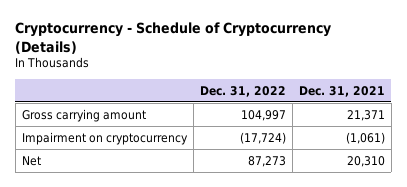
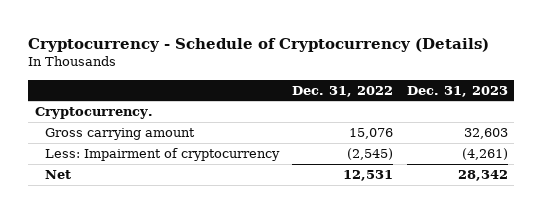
[298,85,385,97] Dec. 31, 2021 -> none
none -> [406,85,508,97] Dec. 31, 2023
none -> [34,107,153,120] Cryptocurrency.
[240,109,286,121] 104,997 -> [349,128,394,140] 15,076
[21,131,188,145] Impairment on cryptocurrency -> [45,148,281,162] Less: Impairment of cryptocurrency
[239,131,286,144] (17,724) -> [347,148,394,161] (2,545)
[247,155,286,167] 87,273 -> [343,170,394,182] 12,531

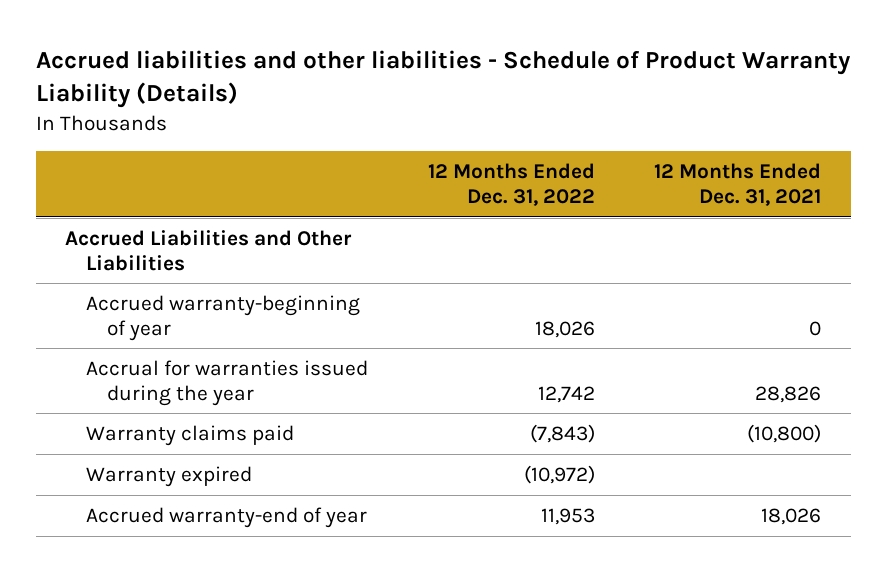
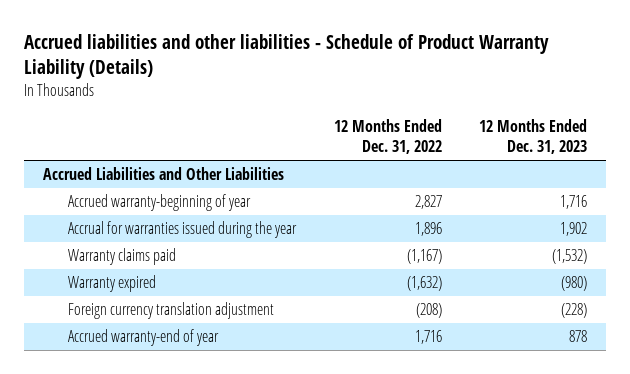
[654,163,822,206] 12 Months Ended Dec. 31, 2021 -> none
none -> [479,118,588,155] 12 Months Ended Dec. 31, 2023
[534,320,595,338] 18,026 -> [414,195,442,210] 2,827
[537,385,595,403] 12,742 -> [414,222,442,237] 1,896
[529,424,595,444] (7,843) -> [406,249,442,265] (1,167)
[523,465,595,485] (10,972) -> [406,276,442,292] (1,632)
none -> [68,302,275,320] Foreign currency translation adjustment
[540,508,595,526] 11,953 -> [414,330,442,345] 1,716

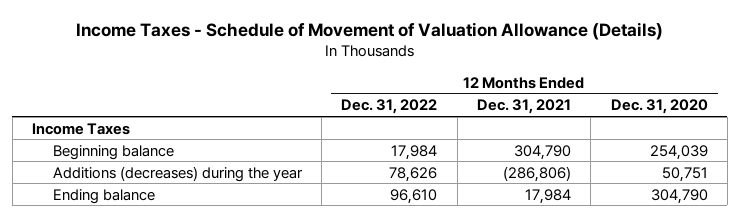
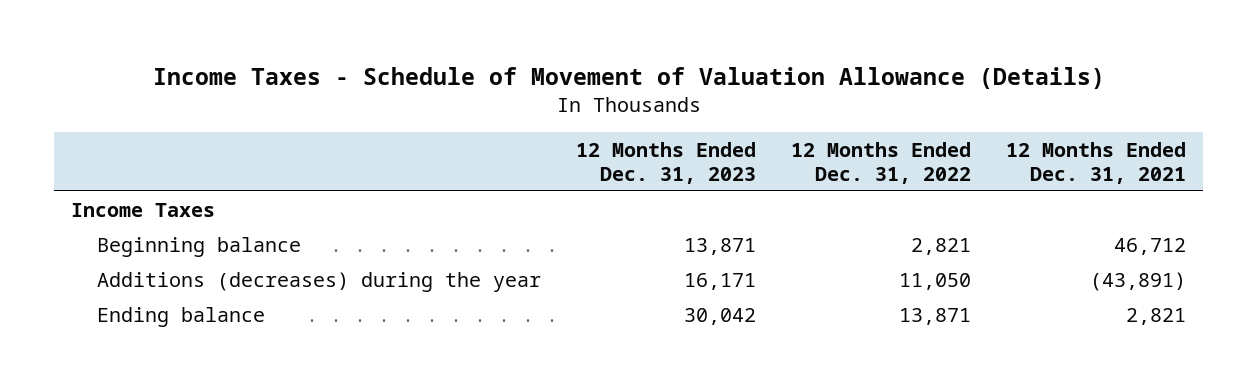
[610,99,708,115] Dec. 31, 2020 -> none
none -> [575,142,756,184] 12 Months Ended Dec. 31, 2023
[391,144,438,160] 17,984 -> [910,237,971,255] 2,821
[513,144,571,160] 304,790 -> [1113,237,1186,255] 46,712
[389,166,438,182] 78,626 -> [898,272,971,290] 11,050
[502,165,571,182] (286,806) -> [1089,271,1186,291] (43,891)
[390,188,438,204] 96,610 -> [898,307,971,325] 13,871
[524,188,571,204] 17,984 -> [1125,307,1186,325] 2,821

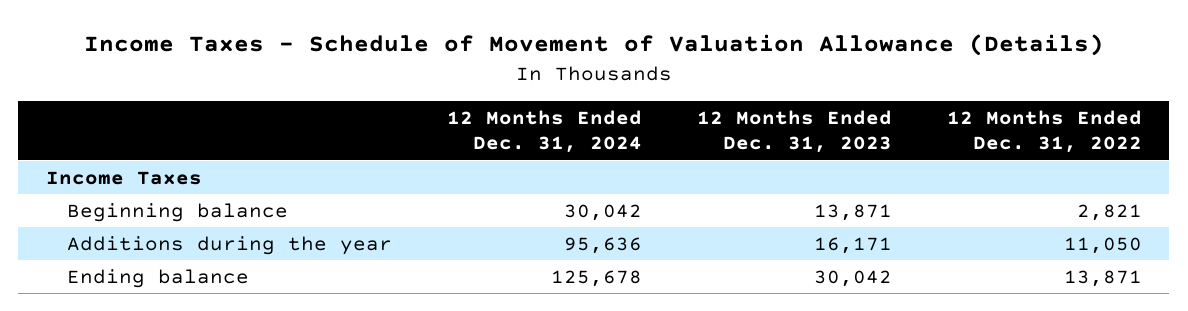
[1005,142,1186,184] 12 Months Ended Dec. 31, 2021 -> none
none -> [447,110,643,154] 12 Months Ended Dec. 31, 2024
[96,271,541,292] Additions (decreases) during the year -> [67,235,393,255] Additions during the year

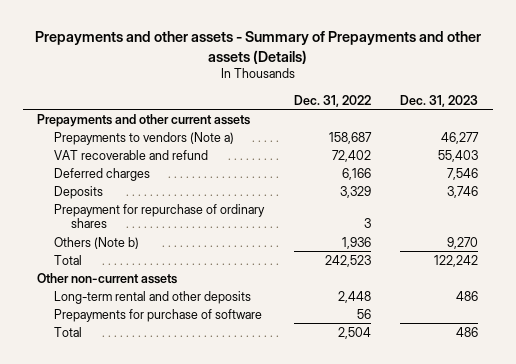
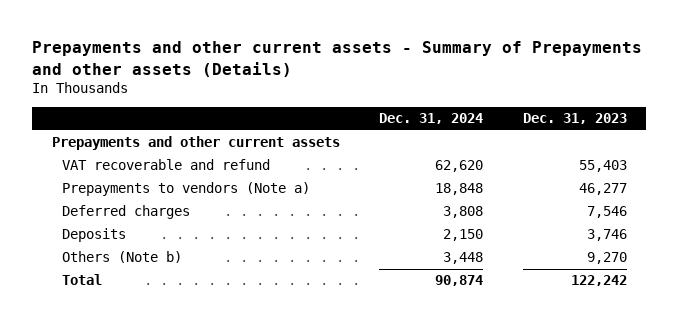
[34,31,481,64] Prepayments and other assets - Summary of Prepayments and other assets (Details) -> [32,41,643,77] Prepayments and other current assets - Summary of Prepayments and other assets (Details)
[293,94,371,107] Dec. 31, 2022 -> none
none -> [379,113,484,125] Dec. 31, 2024
[54,131,235,145] Prepayments to vendors (Note a) -> [61,182,310,197] Prepayments to vendors (Note a)
[54,203,266,229] Prepayment for repurchase of ordinary shares -> none
[37,272,178,284] Other non-current assets -> none
[54,290,252,304] Long-term rental and other deposits -> none
[54,308,263,322] Prepayments for purchase of software -> none
[54,326,83,337] Total -> none

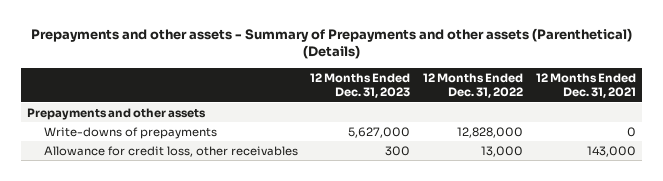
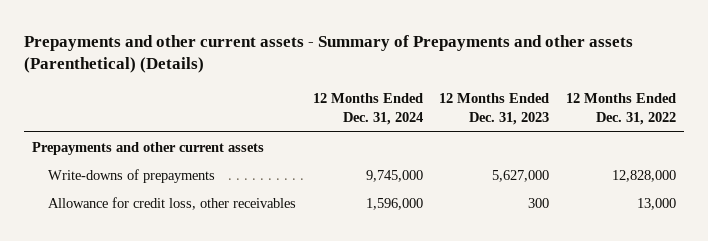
[30,27,632,60] Prepayments and other assets - Summary of Prepayments and other assets (Parenthetical) (Details) -> [23,34,633,74] Prepayments and other current assets - Summary of Prepayments and other assets (Parenthetical) (Details)
[535,72,636,99] 12 Months Ended Dec. 31, 2021 -> none
none -> [312,93,423,126] 12 Months Ended Dec. 31, 2024
[27,107,207,120] Prepayments and other assets -> [32,141,265,155] Prepayments and other current assets

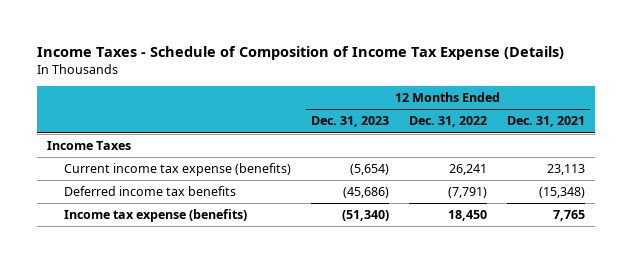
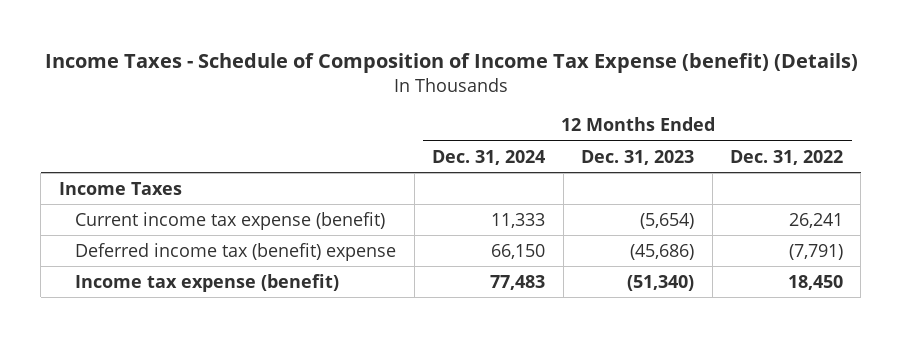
[37,45,565,60] Income Taxes - Schedule of Composition of Income Tax Expense (Details) -> [44,53,858,74] Income Taxes - Schedule of Composition of Income Tax Expense (benefit) (Details)
[507,116,586,128] Dec. 31, 2021 -> none
none -> [432,149,546,165] Dec. 31, 2024
[64,163,292,177] Current income tax expense (benefits) -> [75,211,386,230] Current income tax expense (benefit)
[64,186,237,197] Deferred income tax benefits -> [75,242,397,261] Deferred income tax (benefit) expense
[64,209,248,223] Income tax expense (benefits) -> [75,273,340,292] Income tax expense (benefit)

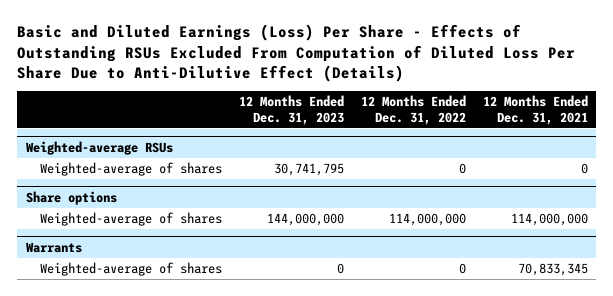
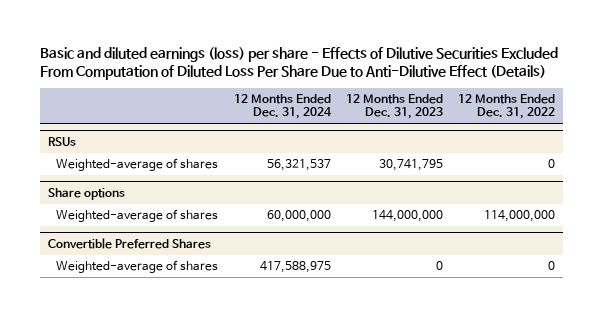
[17,24,576,82] Basic and Diluted Earnings (Loss) Per Share - Effects of Outstanding RSUs Excluded From Computation of Diluted Loss Per Share Due to Anti-Dilutive Effect (Details) -> [39,46,558,80] Basic and diluted earnings (loss) per share - Effects of Dilutive Securities Excluded From Computation of Diluted Loss Per Share Due to Anti-Dilutive Effect (Details)
[482,94,588,125] 12 Months Ended Dec. 31, 2021 -> none
none -> [233,93,332,120] 12 Months Ended Dec. 31, 2024
[25,140,173,155] Weighted-average RSUs -> [47,136,76,146] RSUs
[25,241,82,253] Warrants -> none
none -> [47,237,211,249] Convertible Preferred Shares

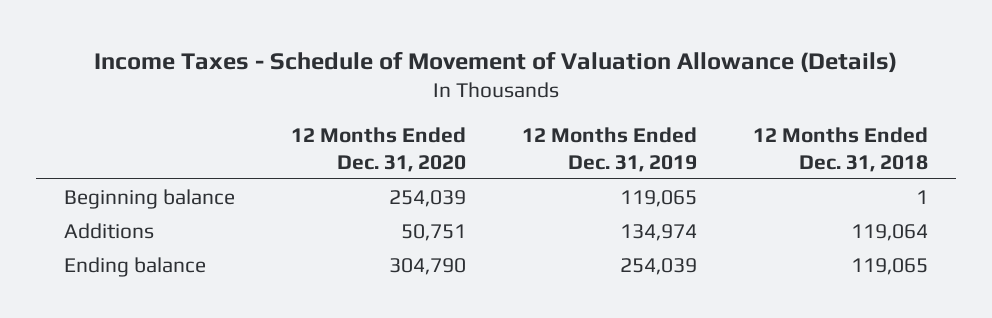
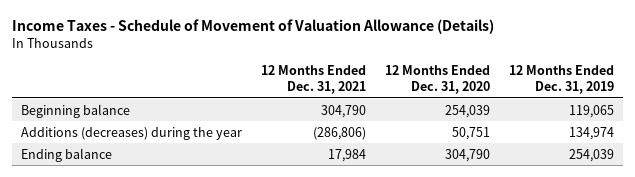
[752,126,928,172] 12 Months Ended Dec. 31, 2018 -> none
none -> [261,65,367,95] 12 Months Ended Dec. 31, 2021
[64,222,155,239] Additions -> [21,126,243,140] Additions (decreases) during the year

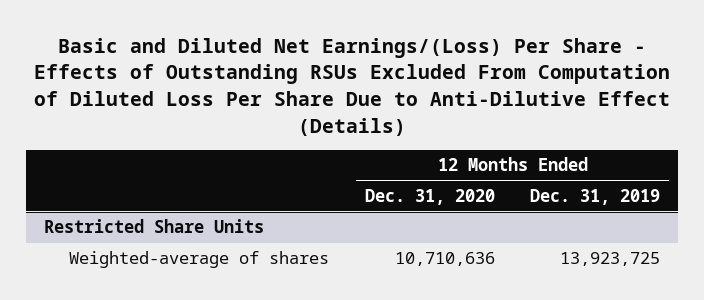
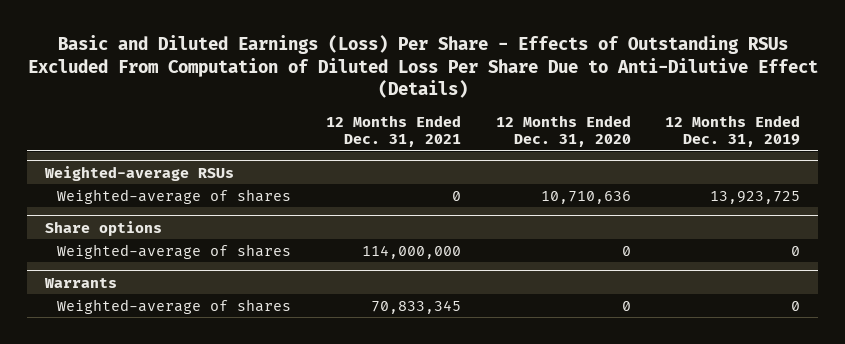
[34,37,671,136] Basic and Diluted Net Earnings/(Loss) Per Share - Effects of Outstanding RSUs Excluded From Computation of Diluted Loss Per Share Due to Anti-Dilutive Effect (Details) -> [27,35,818,99] Basic and Diluted Earnings (Loss) Per Share - Effects of Outstanding RSUs Excluded From Computation of Diluted Loss Per Share Due to Anti-Dilutive Effect (Details)
none -> [325,114,461,148] 12 Months Ended Dec. 31, 2021
[43,219,264,234] Restricted Share Units -> [43,165,234,181] Weighted-average RSUs
none -> [44,220,162,236] Share options
none -> [57,243,292,259] Weighted-average of shares
none -> [43,277,117,288] Warrants
none -> [57,298,292,314] Weighted-average of shares

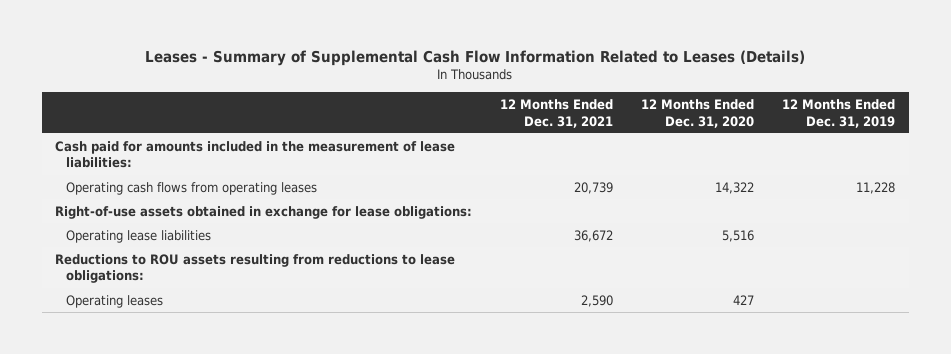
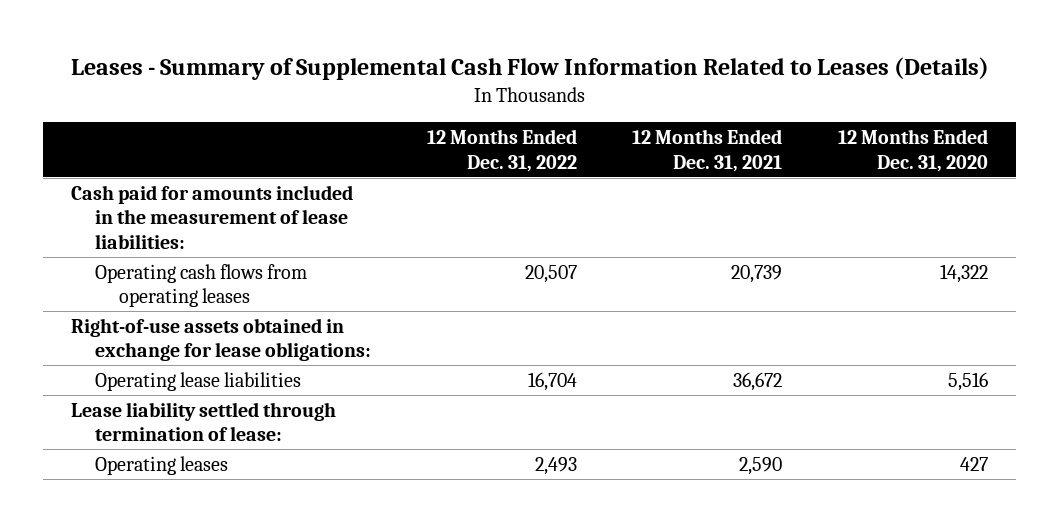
[782,98,896,128] 12 Months Ended Dec. 31, 2019 -> none
none -> [426,129,577,172] 12 Months Ended Dec. 31, 2022
[55,253,456,284] Reductions to ROU assets resulting from reductions to lease obligations: -> [71,401,337,442] Lease liability settled through termination of lease:

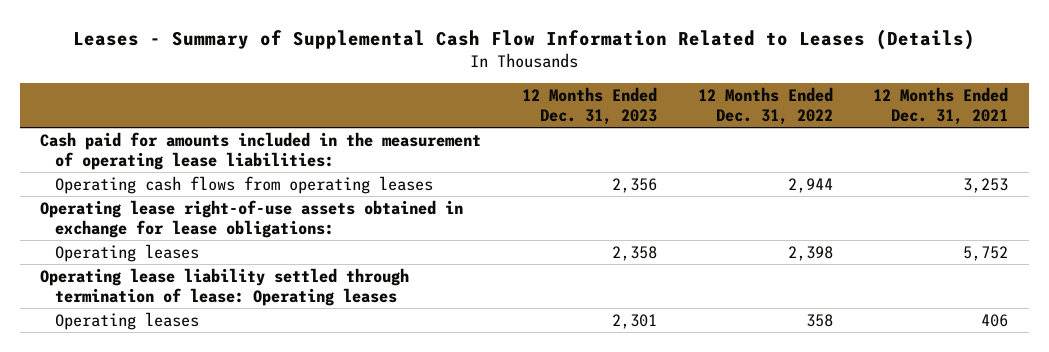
[837,129,988,172] 12 Months Ended Dec. 31, 2020 -> none
none -> [521,87,657,125] 12 Months Ended Dec. 31, 2023
[71,184,354,249] Cash paid for amounts included in the measurement of lease liabilities: -> [40,131,482,170] Cash paid for amounts included in the measurement of operating lease liabilities:
[524,264,577,283] 20,507 -> [787,177,833,193] 2,944
[731,264,783,283] 20,739 -> [963,177,1009,193] 3,253
[71,317,372,362] Right-of-use assets obtained in exchange for lease obligations: -> [40,199,464,238] Operating lease right-of-use assets obtained in exchange for lease obligations:
[95,371,302,391] Operating lease liabilities -> [55,243,200,262] Operating leases
[527,371,577,391] 16,704 -> [787,245,833,261] 2,398
[733,371,783,391] 36,672 -> [963,245,1009,261] 5,752
[71,401,337,442] Lease liability settled through termination of lease: -> [40,267,410,306] Operating lease liability settled through termination of lease: Operating leases
[534,456,577,475] 2,493 -> [805,313,833,327] 358
[739,456,783,475] 2,590 -> [981,313,1009,327] 406

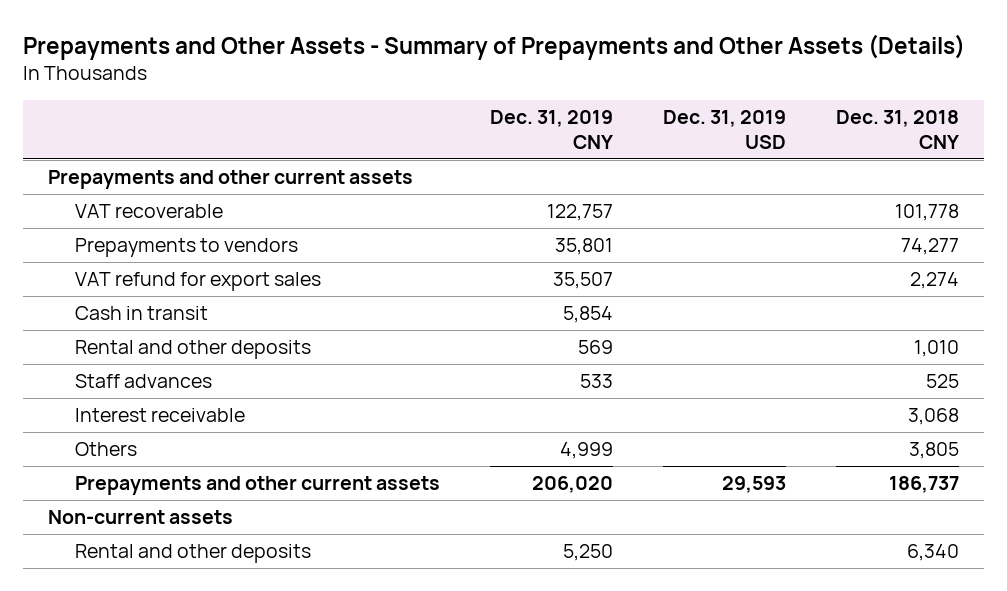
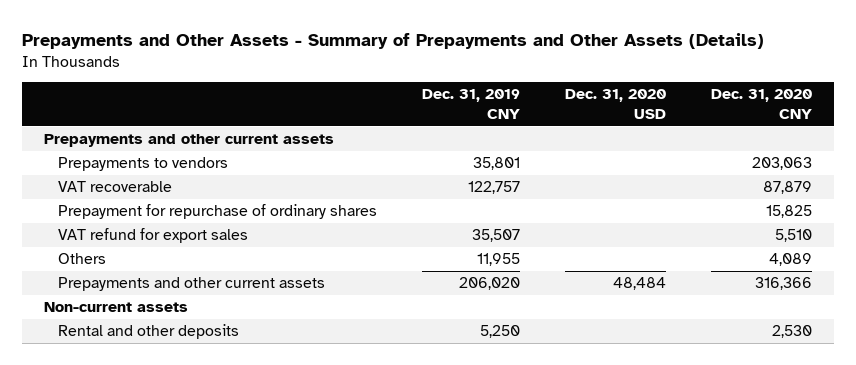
[662,110,786,149] Dec. 31, 2019 USD -> none
[835,110,959,149] Dec. 31, 2018 CNY -> none
none -> [564,89,666,119] Dec. 31, 2020 USD
none -> [710,89,812,119] Dec. 31, 2020 CNY
[74,204,223,219] VAT recoverable -> [57,181,172,193] VAT recoverable
none -> [57,204,377,220] Prepayment for repurchase of ordinary shares
[74,306,208,321] Cash in transit -> none
[74,340,311,360] Rental and other deposits -> none
[74,374,212,389] Staff advances -> none
[74,408,245,423] Interest receivable -> none
[559,442,613,460] 4,999 -> [476,253,520,267] 11,955

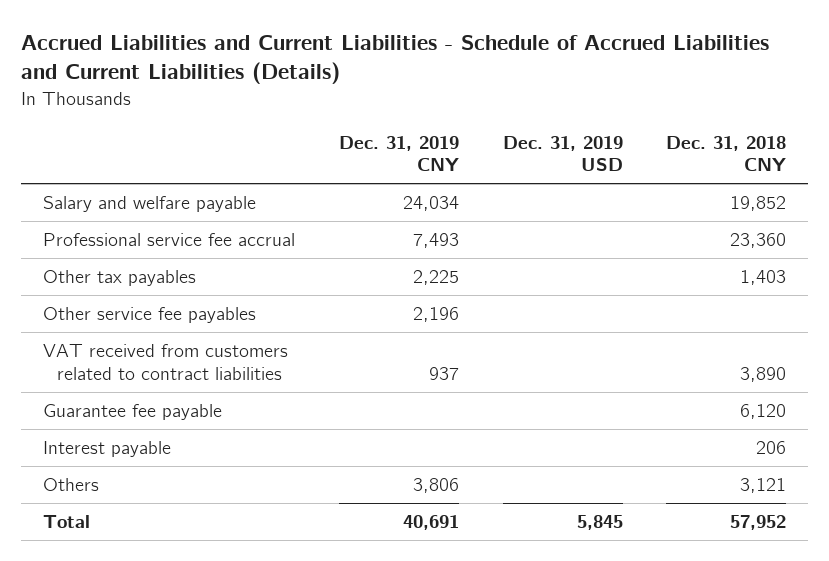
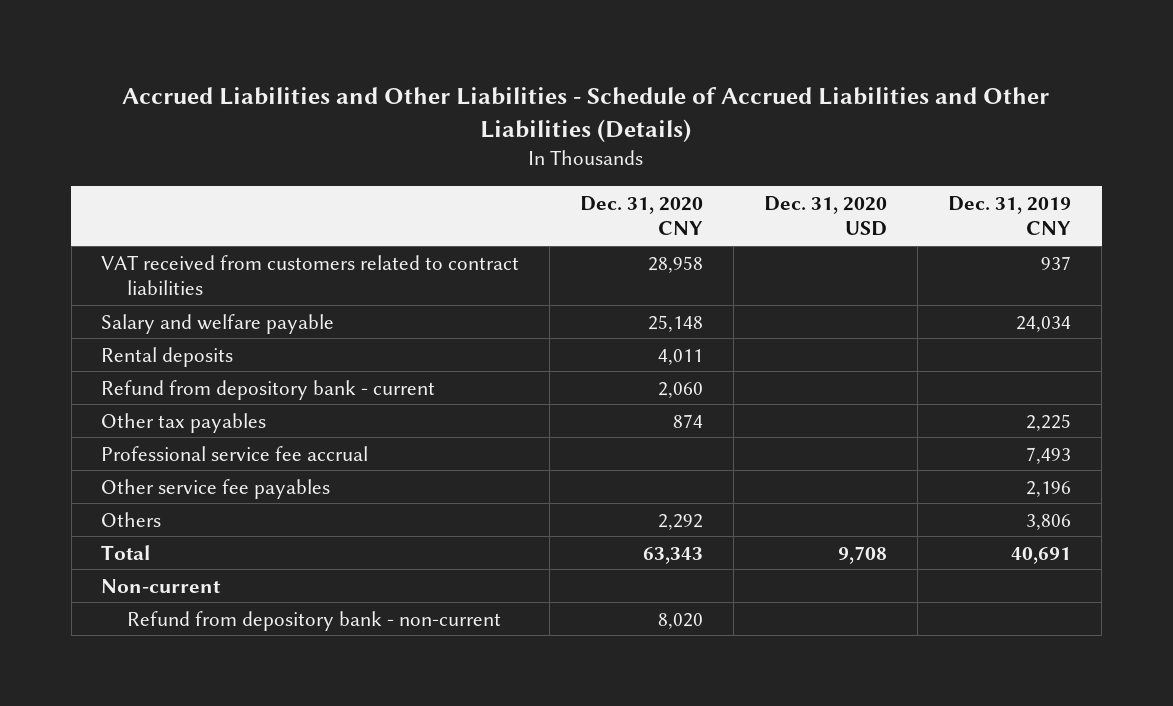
[21,35,770,85] Accrued Liabilities and Current Liabilities - Schedule of Accrued Liabilities and Current Liabilities (Details) -> [122,86,1050,142] Accrued Liabilities and Other Liabilities - Schedule of Accrued Liabilities and Other Liabilities (Details)
[502,135,623,172] Dec. 31, 2019 USD -> none
[666,135,787,172] Dec. 31, 2018 CNY -> none
none -> [580,195,704,236] Dec. 31, 2020 CNY
none -> [764,195,888,237] Dec. 31, 2020 USD
[43,344,289,380] VAT received from customers related to contract liabilities -> [101,254,520,296] VAT received from customers related to contract liabilities
none -> [101,346,234,367] Rental deposits
none -> [101,379,436,400] Refund from depository bank - current
[43,233,296,247] Professional service fee accrual -> [101,445,369,461] Professional service fee accrual
[43,404,223,421] Guarantee fee payable -> none
[43,441,172,458] Interest payable -> none
none -> [101,578,222,593] Non-current
none -> [127,610,502,631] Refund from depository bank - non-current

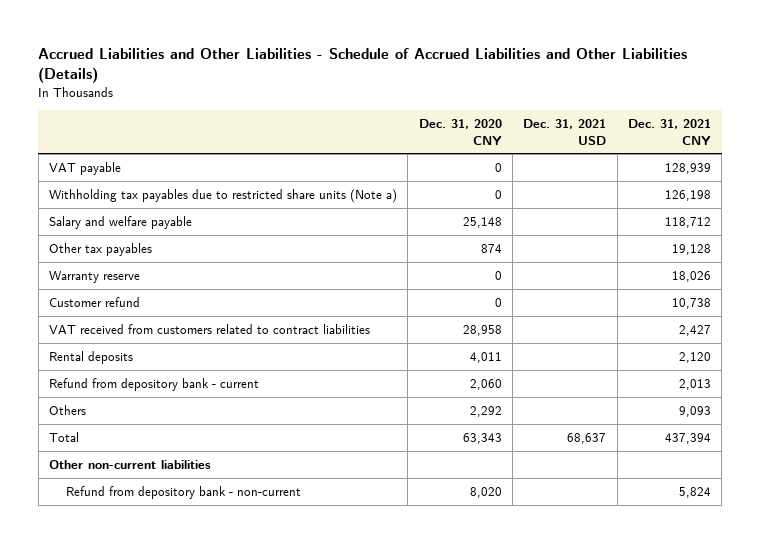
[764,195,888,237] Dec. 31, 2020 USD -> none
[948,195,1072,236] Dec. 31, 2019 CNY -> none
none -> [523,118,607,145] Dec. 31, 2021 USD
none -> [628,118,712,145] Dec. 31, 2021 CNY
none -> [48,161,121,175] VAT payable
none -> [48,188,397,203] Withholding tax payables due to restricted share units (Note a)
[101,412,267,433] Other tax payables -> [48,242,152,256] Other tax payables
none -> [48,270,140,283] Warranty reserve
none -> [48,296,140,307] Customer refund
[101,254,520,296] VAT received from customers related to contract liabilities -> [48,323,370,334] VAT received from customers related to contract liabilities
[101,445,369,461] Professional service fee accrual -> none
[101,478,331,499] Other service fee payables -> none
[101,578,222,593] Non-current -> [48,459,211,469] Other non-current liabilities

